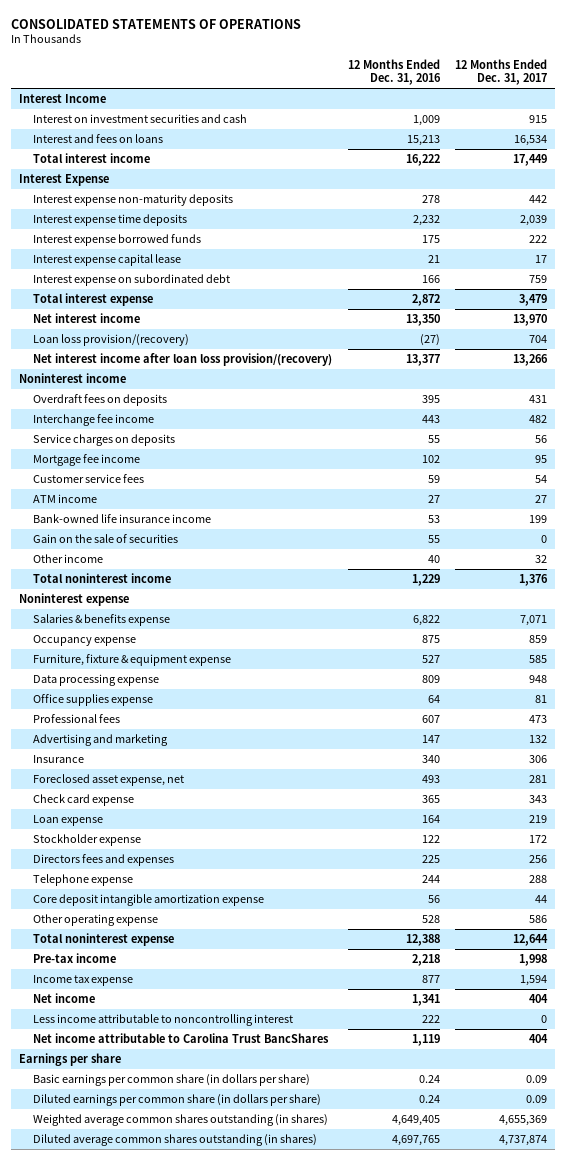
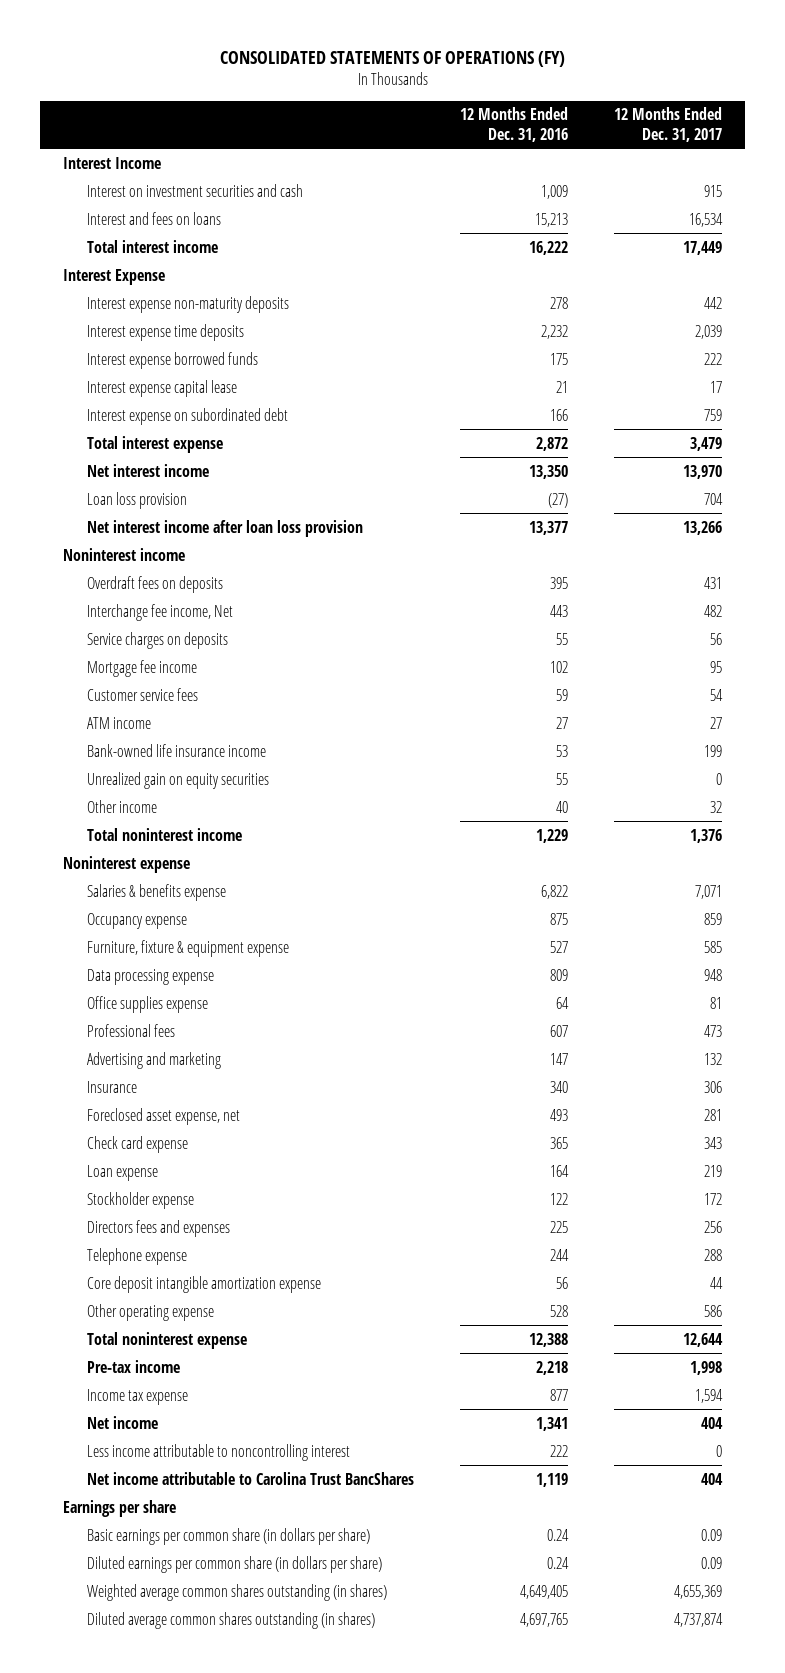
[11,18,302,29] CONSOLIDATED STATEMENTS OF OPERATIONS -> [219,51,565,68] CONSOLIDATED STATEMENTS OF OPERATIONS (FY)
[32,334,189,347] Loan loss provision/(recovery) -> [86,491,187,509] Loan loss provision
[32,353,332,367] Net interest income after loan loss provision/(recovery) -> [86,519,363,537] Net interest income after loan loss provision
[32,414,154,427] Interchange fee income -> [86,603,233,621] Interchange fee income, Net
[32,534,178,544] Gain on the sale of securities -> [86,771,269,789] Unrealized gain on equity securities

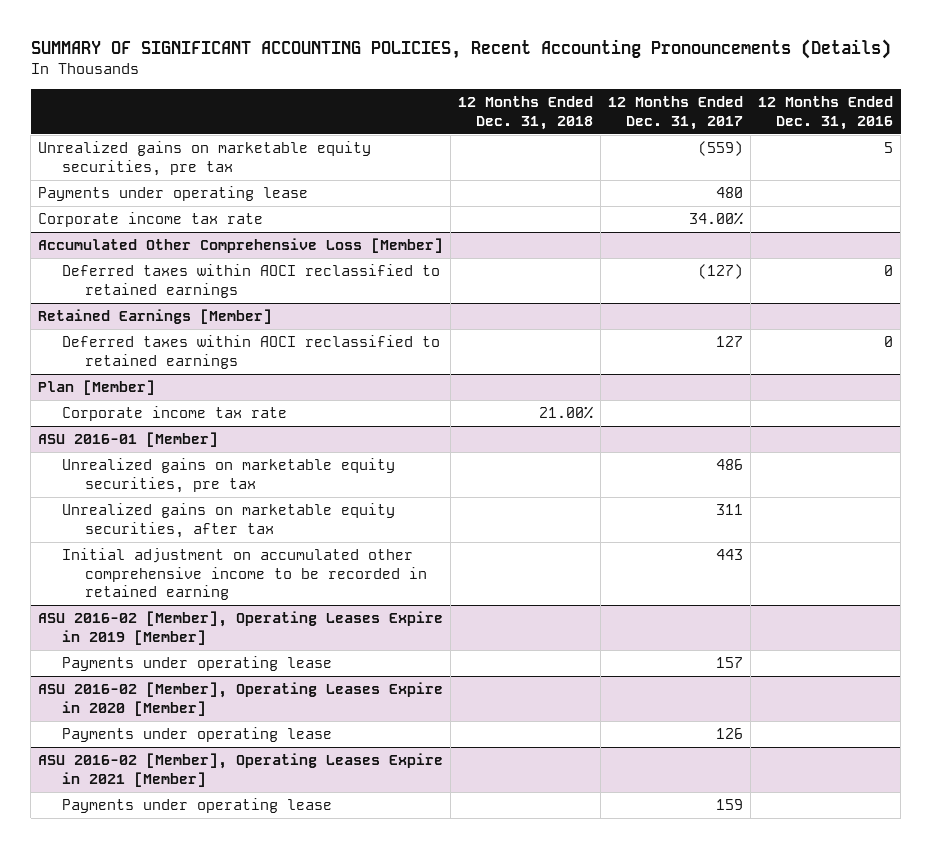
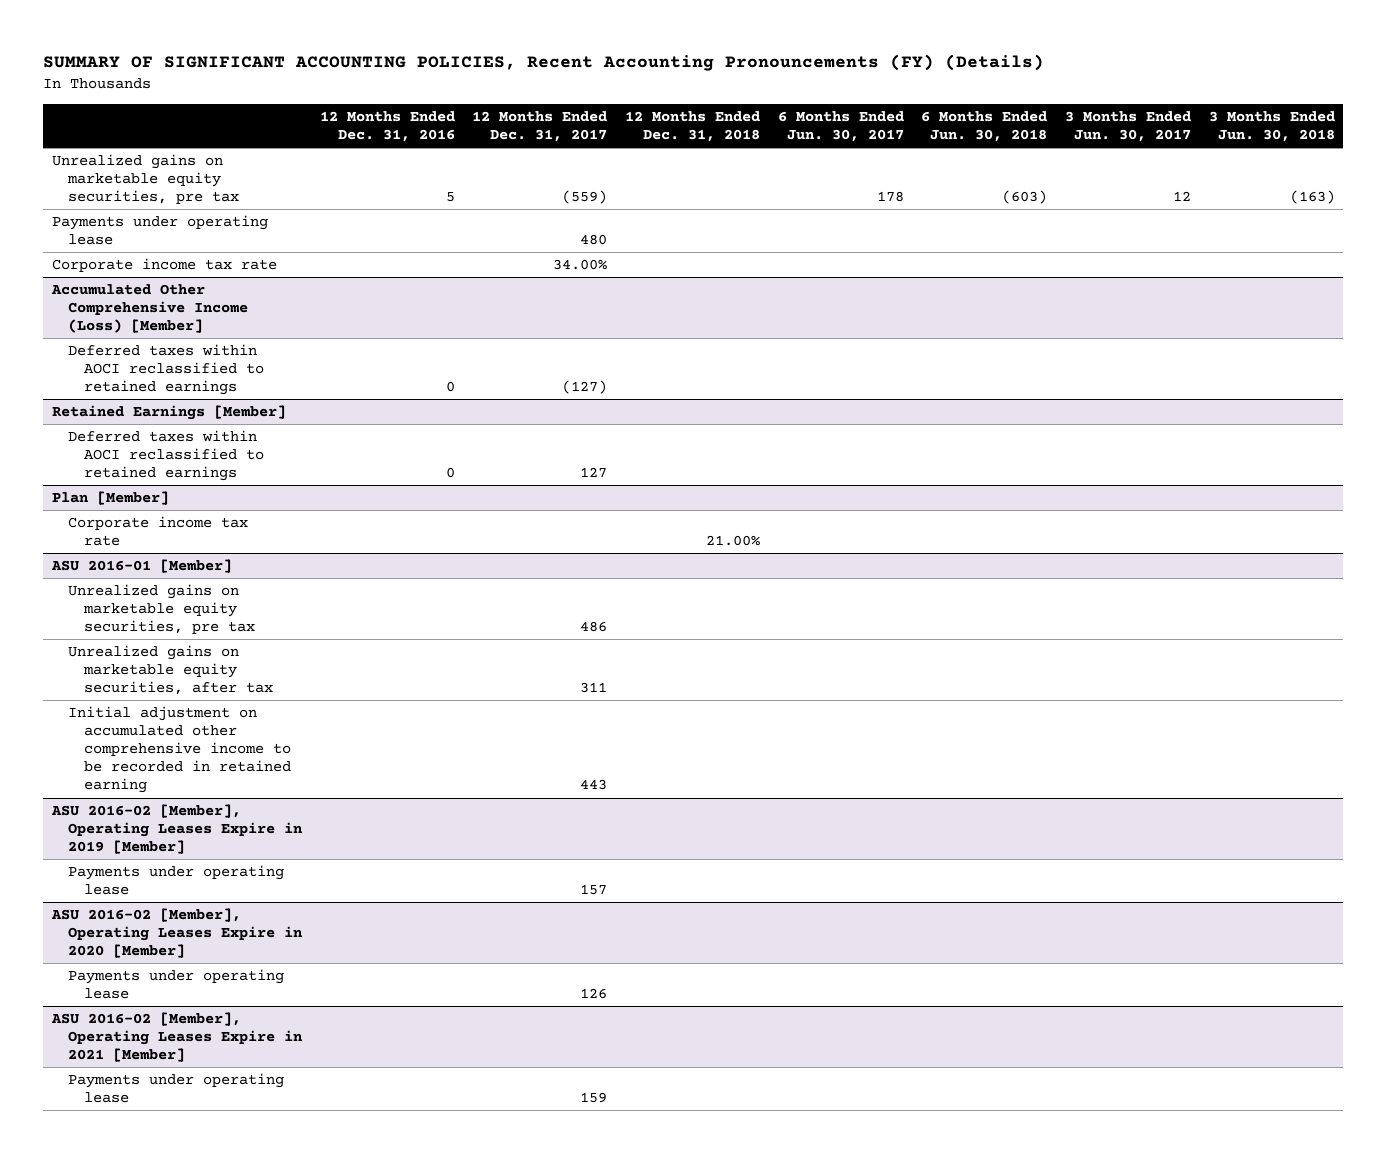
[30,39,891,60] SUMMARY OF SIGNIFICANT ACCOUNTING POLICIES, Recent Accounting Pronouncements (Details) -> [43,54,1045,72] SUMMARY OF SIGNIFICANT ACCOUNTING POLICIES, Recent Accounting Pronouncements (FY) (Details)
none -> [777,110,904,142] 6 Months Ended Jun. 30, 2017
none -> [921,110,1048,142] 6 Months Ended Jun. 30, 2018
none -> [1065,110,1192,142] 3 Months Ended Jun. 30, 2017
none -> [1208,110,1335,142] 3 Months Ended Jun. 30, 2018
[38,238,444,254] Accumulated Other Comprehensive Loss [Member] -> [50,284,249,334] Accumulated Other Comprehensive Income (Loss) [Member]

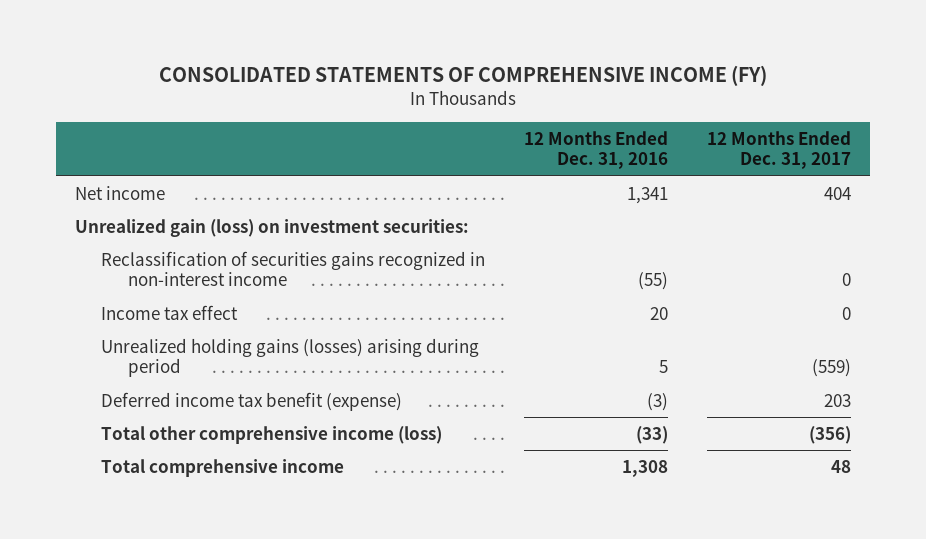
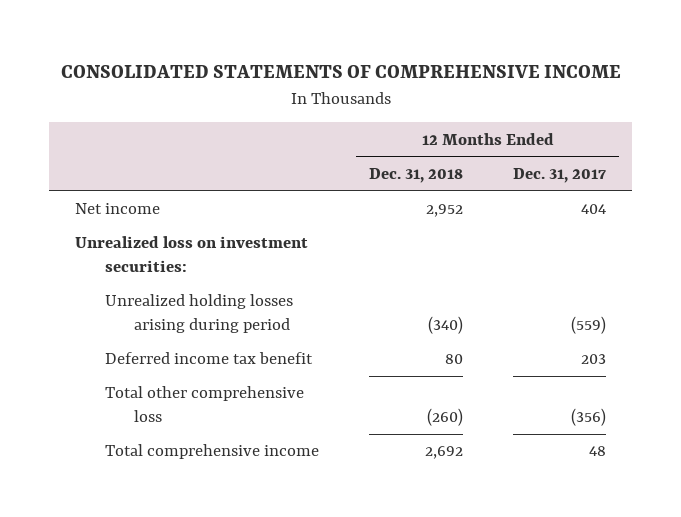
[159,65,768,87] CONSOLIDATED STATEMENTS OF COMPREHENSIVE INCOME (FY) -> [60,65,621,79] CONSOLIDATED STATEMENTS OF COMPREHENSIVE INCOME
[524,130,669,170] 12 Months Ended Dec. 31, 2016 -> none
none -> [368,168,463,184] Dec. 31, 2018
[101,250,486,287] Reclassification of securities gains recognized in non-interest income -> none
[101,304,239,320] Income tax effect -> none
[75,218,470,237] Unrealized gain (loss) on investment securities: -> [74,236,308,273] Unrealized loss on investment securities:
[101,337,480,378] Unrealized holding gains (losses) arising during period -> [104,294,293,334] Unrealized holding losses arising during period
[101,391,403,411] Deferred income tax benefit (expense) -> [104,352,313,365] Deferred income tax benefit
[101,425,443,444] Total other comprehensive income (loss) -> [104,386,304,423] Total other comprehensive loss

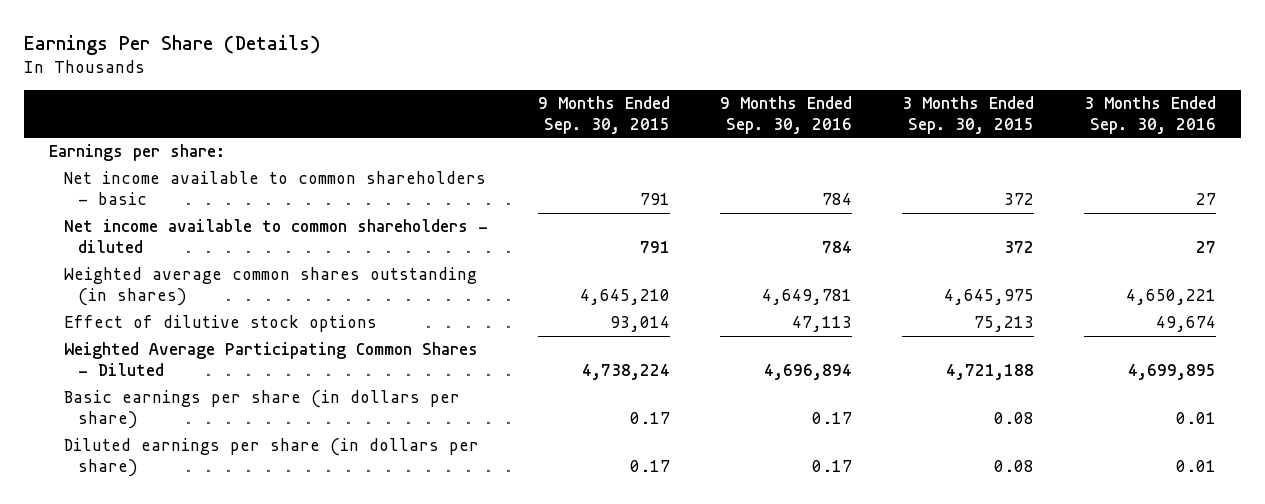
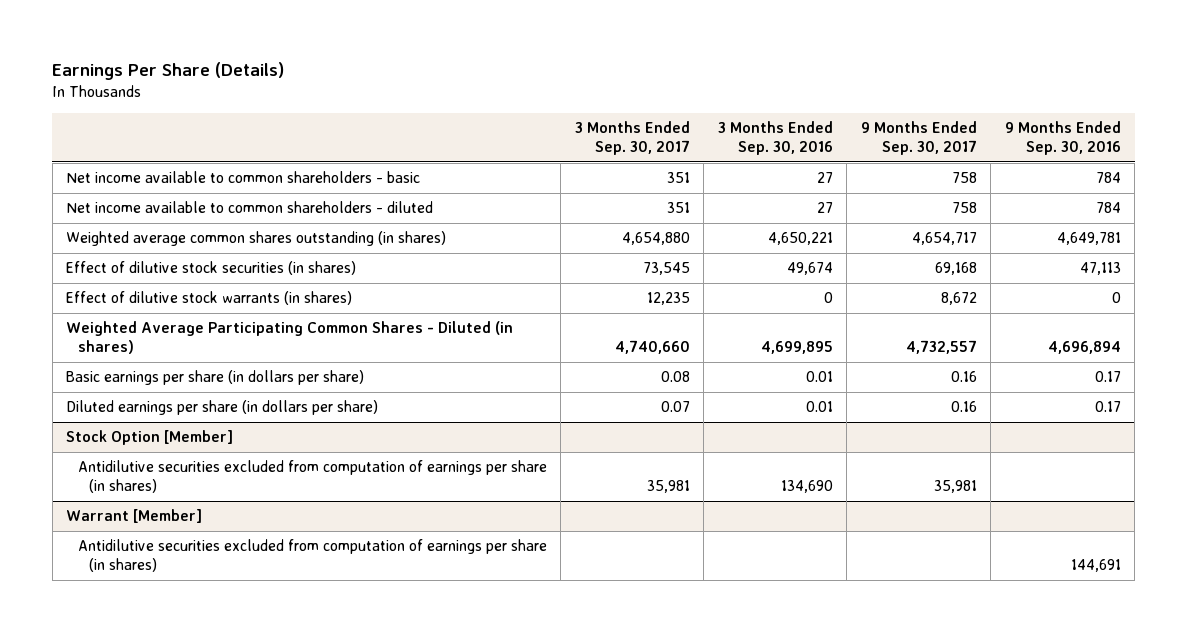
[537,96,670,134] 9 Months Ended Sep. 30, 2015 -> none
[901,96,1034,134] 3 Months Ended Sep. 30, 2015 -> none
none -> [574,121,690,156] 3 Months Ended Sep. 30, 2017
none -> [860,121,977,156] 9 Months Ended Sep. 30, 2017
[49,144,226,162] Earnings per share: -> none
[63,315,377,333] Effect of dilutive stock options -> [66,261,357,276] Effect of dilutive stock securities (in shares)
none -> [66,291,353,306] Effect of dilutive stock warrants (in shares)
[63,342,478,376] Weighted Average Participating Common Shares - Diluted -> [66,321,514,355] Weighted Average Participating Common Shares - Diluted (in shares)
none -> [66,430,234,446] Stock Option [Member]
none -> [77,460,547,494] Antidilutive securities excluded from computation of earnings per share (in shares)
none -> [66,509,203,524] Warrant [Member]
none -> [77,539,547,573] Antidilutive securities excluded from computation of earnings per share (in shares)

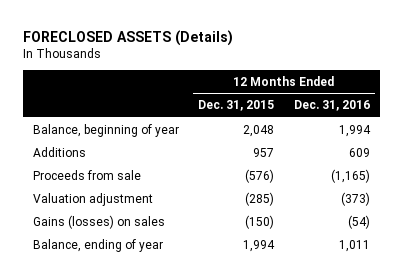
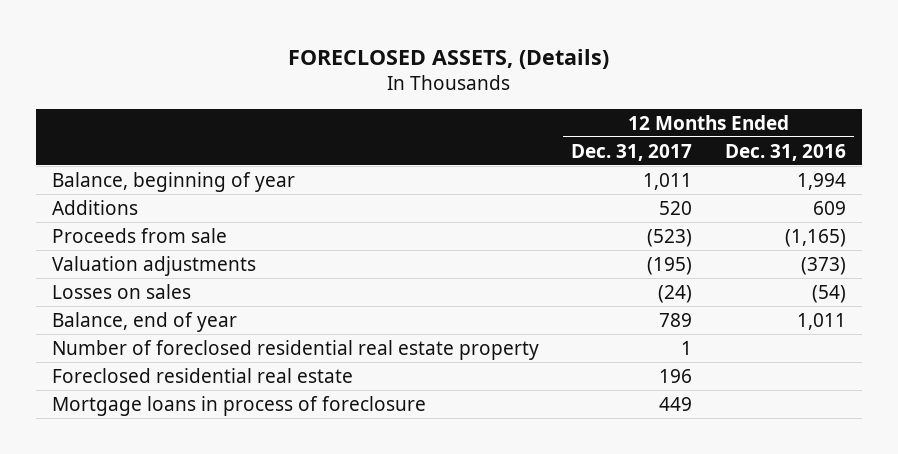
[22,29,233,46] FORECLOSED ASSETS (Details) -> [287,48,609,69] FORECLOSED ASSETS, (Details)
[198,100,275,112] Dec. 31, 2015 -> none
none -> [571,143,693,161] Dec. 31, 2017
[32,192,153,206] Valuation adjustment -> [51,255,256,276] Valuation adjustments
[32,214,165,229] Gains (losses) on sales -> [51,283,191,299] Losses on sales
[32,238,163,252] Balance, ending of year -> [51,311,237,332] Balance, end of year
none -> [51,339,539,360] Number of foreclosed residential real estate property
none -> [51,367,353,383] Foreclosed residential real estate
none -> [51,395,426,416] Mortgage loans in process of foreclosure

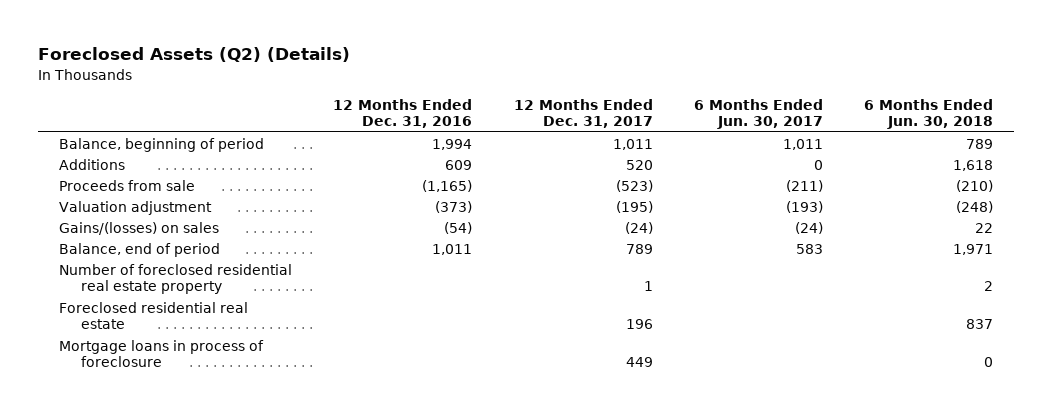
[287,48,609,69] FORECLOSED ASSETS, (Details) -> [38,47,351,63] Foreclosed Assets (Q2) (Details)
none -> [693,98,823,130] 6 Months Ended Jun. 30, 2017
none -> [864,98,994,130] 6 Months Ended Jun. 30, 2018
[51,171,295,192] Balance, beginning of year -> [58,137,264,152] Balance, beginning of period
[51,255,256,276] Valuation adjustments -> [58,200,212,215] Valuation adjustment
[51,283,191,299] Losses on sales -> [58,221,219,235] Gains/(losses) on sales
[51,311,237,332] Balance, end of year -> [58,242,220,257] Balance, end of period

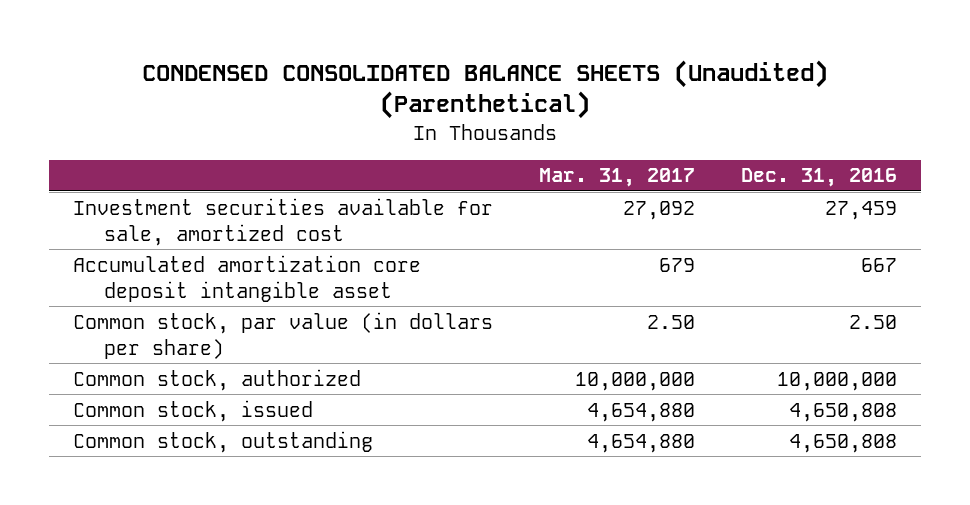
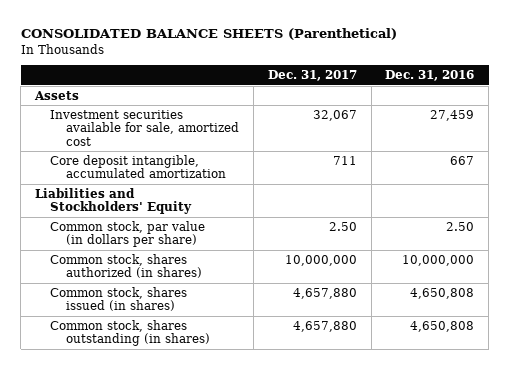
[141,59,828,120] CONDENSED CONSOLIDATED BALANCE SHEETS (Unaudited) (Parenthetical) -> [20,28,397,41] CONSOLIDATED BALANCE SHEETS (Parenthetical)
[538,168,695,188] Mar. 31, 2017 -> none
none -> [267,70,357,82] Dec. 31, 2017
none -> [33,90,79,100] Assets
[72,254,421,302] Accumulated amortization core deposit intangible asset -> [50,154,226,179] Core deposit intangible, accumulated amortization
none -> [34,187,193,215] Liabilities and Stockholders' Equity
[72,368,361,391] Common stock, authorized -> [50,253,202,279] Common stock, shares authorized (in shares)
[72,399,313,422] Common stock, issued -> [50,286,188,312] Common stock, shares issued (in shares)
[72,430,373,453] Common stock, outstanding -> [50,319,210,347] Common stock, shares outstanding (in shares)

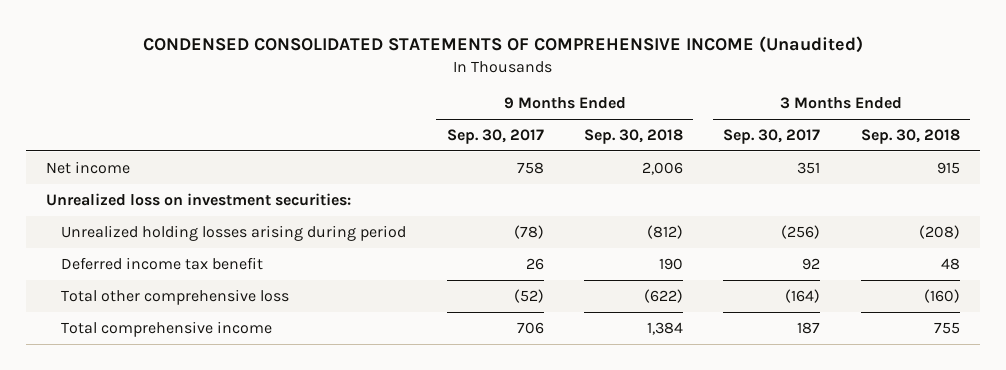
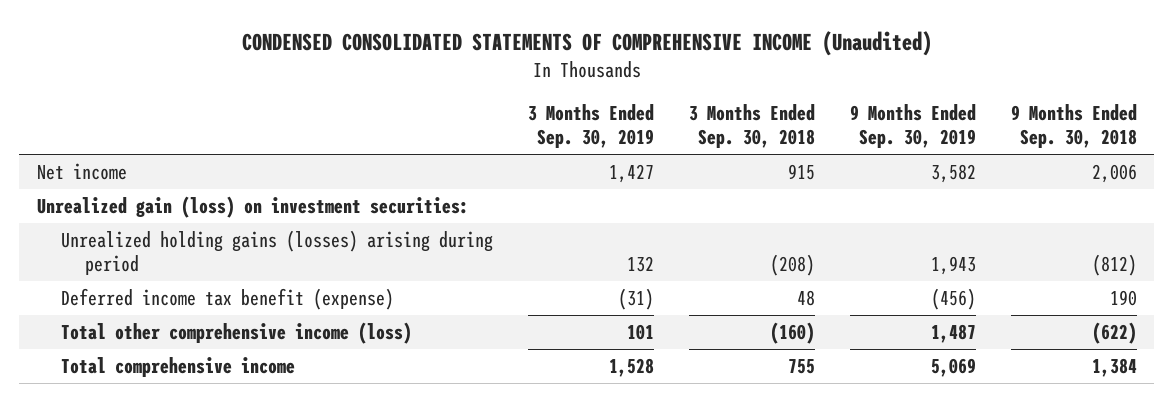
[446,128,544,144] Sep. 30, 2017 -> none
[723,128,821,144] Sep. 30, 2017 -> none
none -> [527,104,654,149] 3 Months Ended Sep. 30, 2019
none -> [849,104,976,149] 9 Months Ended Sep. 30, 2019
[45,192,351,206] Unrealized loss on investment securities: -> [36,195,469,218] Unrealized gain (loss) on investment securities:
[61,224,407,241] Unrealized holding losses arising during period -> [60,229,493,275] Unrealized holding gains (losses) arising during period
[61,256,264,270] Deferred income tax benefit -> [60,287,394,310] Deferred income tax benefit (expense)
[61,288,290,305] Total other comprehensive loss -> [60,321,412,344] Total other comprehensive income (loss)

